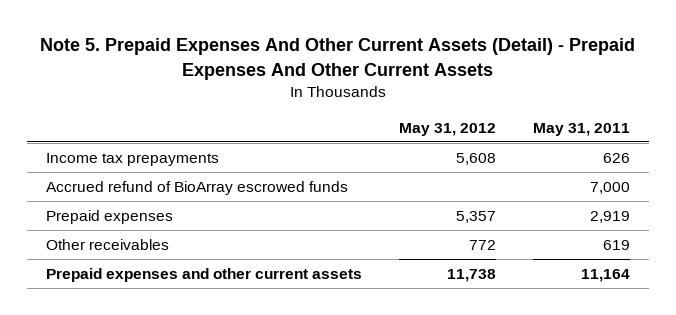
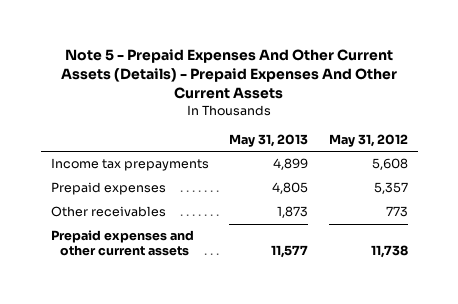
[39,38,635,80] Note 5. Prepaid Expenses And Other Current Assets (Detail) - Prepaid Expenses And Other Current Assets -> [61,48,398,100] Note 5 - Prepaid Expenses And Other Current Assets (Details) - Prepaid Expenses And Other Current Assets
[533,122,631,136] May 31, 2011 -> none
none -> [229,133,309,147] May 31, 2013
[45,181,348,196] Accrued refund of BioArray escrowed funds -> none
[468,240,496,251] 772 -> [385,206,408,218] 773

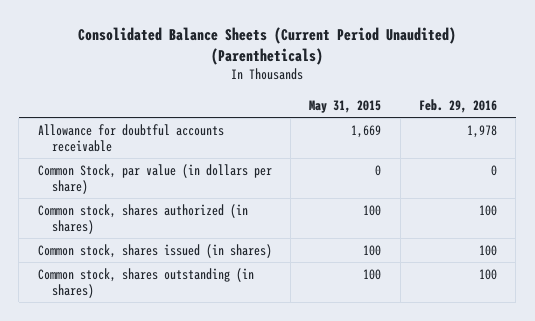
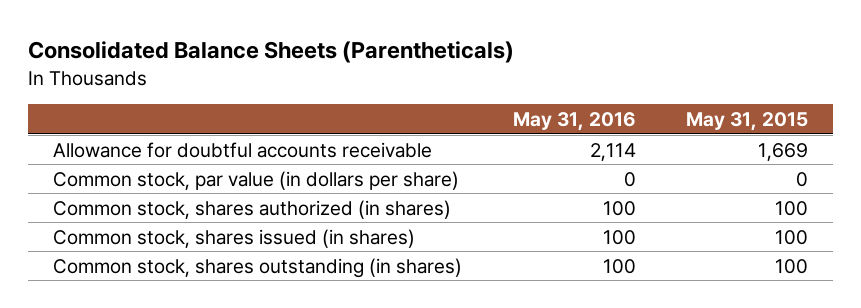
[78,26,457,65] Consolidated Balance Sheets (Current Period Unaudited) (Parentheticals) -> [27,41,514,64] Consolidated Balance Sheets (Parentheticals)
[419,98,498,113] Feb. 29, 2016 -> none
none -> [512,112,636,132] May 31, 2016
[37,163,272,194] Common Stock, par value (in dollars per share) -> [53,170,460,190] Common stock, par value (in dollars per share)

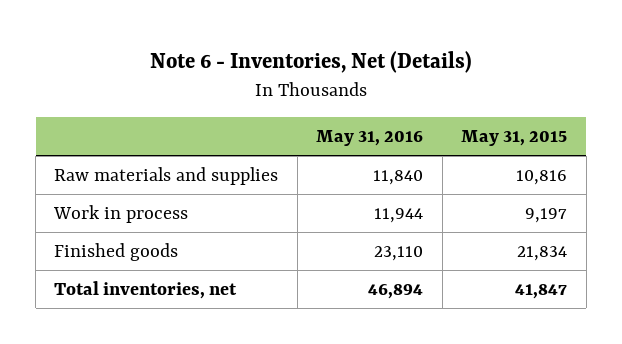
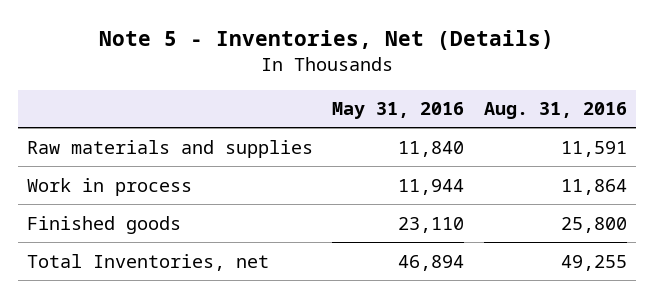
[149,51,472,74] Note 6 - Inventories, Net (Details) -> [98,30,554,51] Note 5 - Inventories, Net (Details)
[461,130,568,147] May 31, 2015 -> none
none -> [483,102,627,120] Aug. 31, 2016
[54,280,238,299] Total inventories, net -> [27,253,270,271] Total Inventories, net

